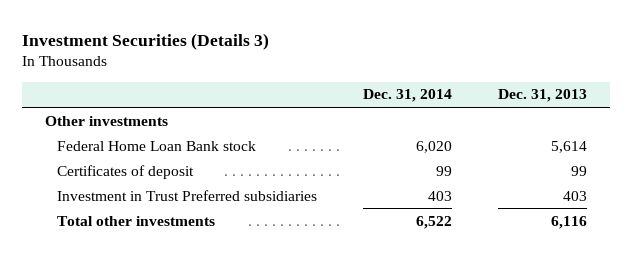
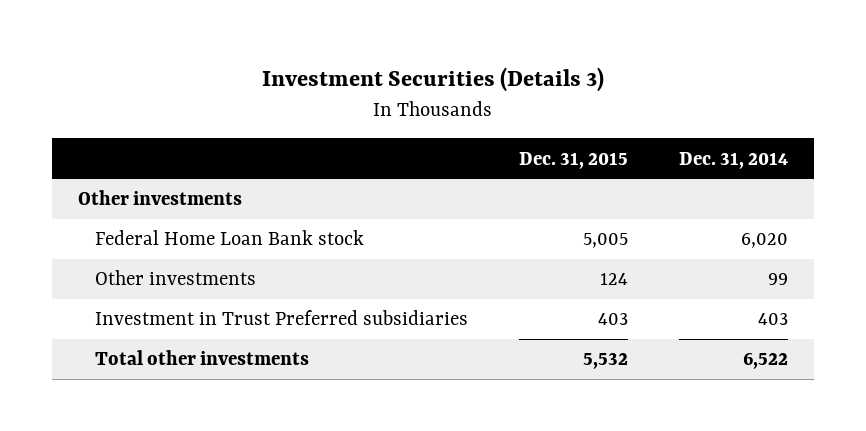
[497,89,587,103] Dec. 31, 2013 -> none
none -> [518,151,628,169] Dec. 31, 2015
[57,164,195,179] Certificates of deposit -> [94,270,256,286] Other investments

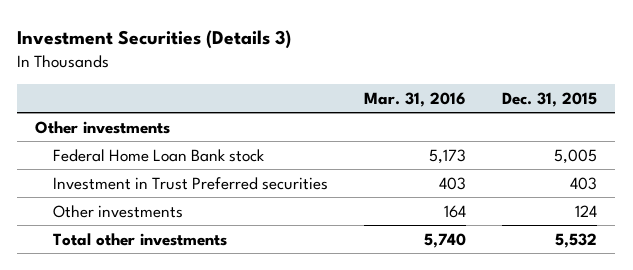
[679,151,789,169] Dec. 31, 2014 -> none
none -> [364,91,467,107] Mar. 31, 2016
none -> [53,176,329,190] Investment in Trust Preferred securities
[94,310,468,326] Investment in Trust Preferred subsidiaries -> none

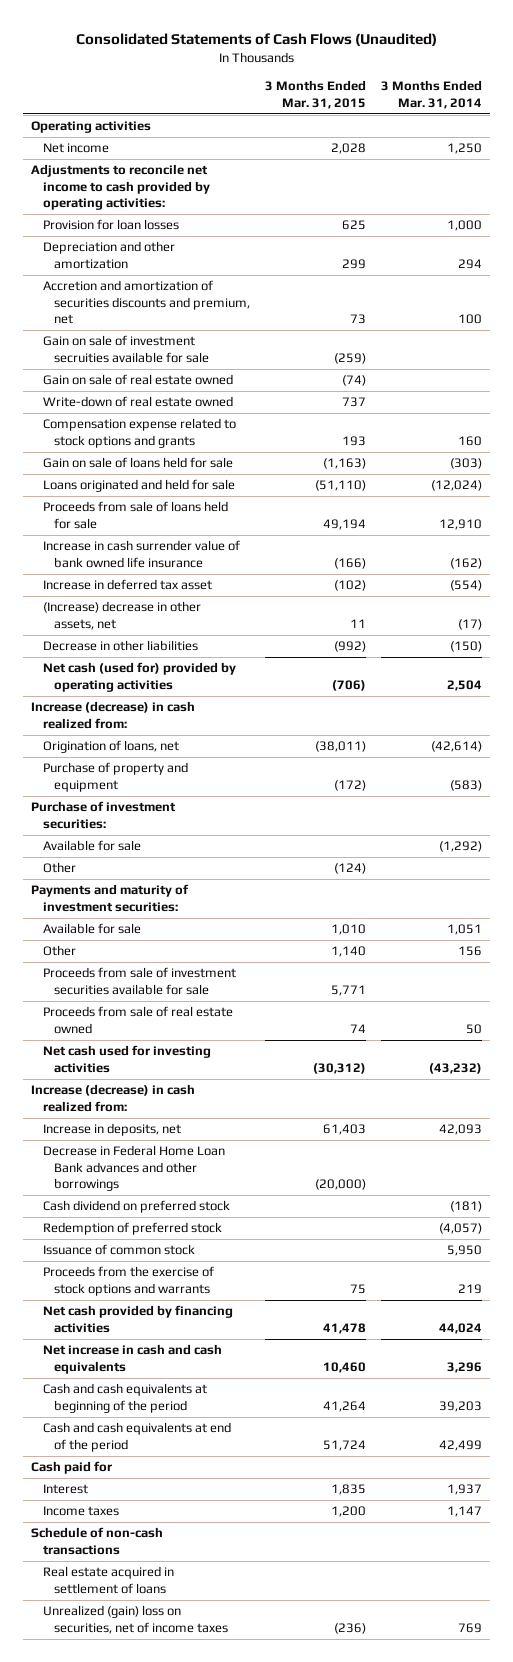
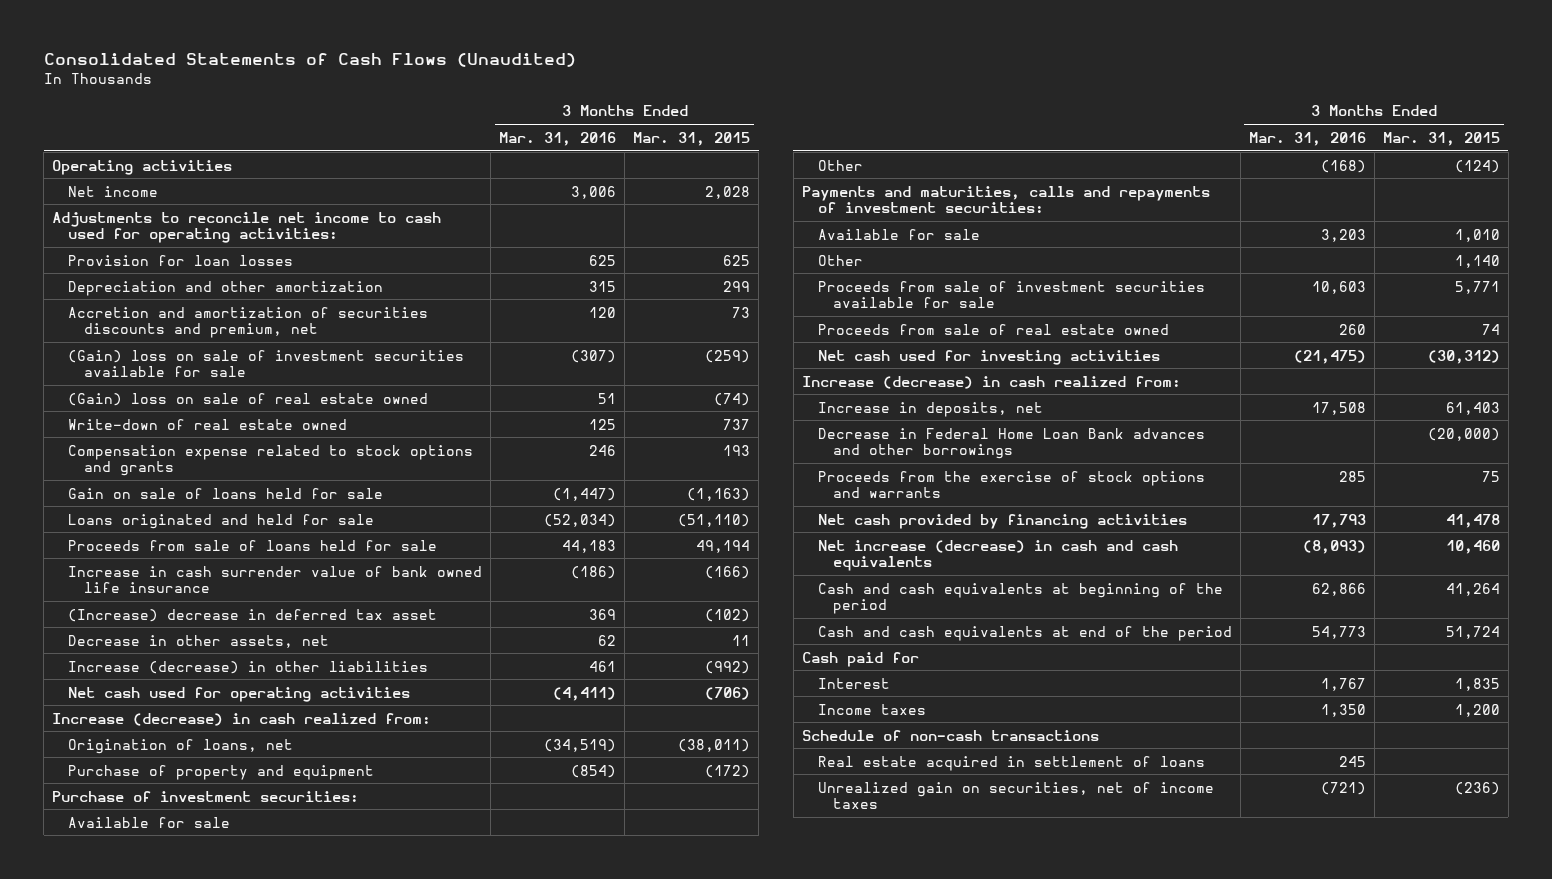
[381,80,483,109] 3 Months Ended Mar. 31, 2014 -> none
none -> [499,131,617,146] Mar. 31, 2016
[30,164,210,211] Adjustments to reconcile net income to cash provided by operating activities: -> [52,211,442,243] Adjustments to reconcile net income to cash used for operating activities:
[42,335,210,363] Gain on sale of investment secruities available for sale -> [67,349,464,377] (Gain) loss on sale of investment securities available for sale
[42,374,233,386] Gain on sale of real estate owned -> [67,392,428,406] (Gain) loss on sale of real estate owned
[42,579,212,591] Increase in deferred tax asset -> [67,608,437,622] (Increase) decrease in deferred tax asset
[42,601,201,630] (Increase) decrease in other assets, net -> [67,634,329,648] Decrease in other assets, net
[42,640,198,652] Decrease in other liabilities -> [67,660,428,674] Increase (decrease) in other liabilities
[42,662,236,692] Net cash (used for) provided by operating activities -> [67,686,410,702] Net cash used for operating activities
[30,884,189,912] Payments and maturity of investment securities: -> [801,185,1210,213] Payments and maturities, calls and repayments of investment securities:
[42,1200,230,1214] Cash dividend on preferred stock -> none
[42,1222,222,1236] Redemption of preferred stock -> none
[42,1244,195,1256] Issuance of common stock -> none
[42,1344,222,1374] Net increase in cash and cash equivalents -> [817,539,1178,571] Net increase (decrease) in cash and cash equivalents
[42,1605,229,1634] Unrealized (gain) loss on securities, net of income taxes -> [817,781,1214,809] Unrealized gain on securities, net of income taxes

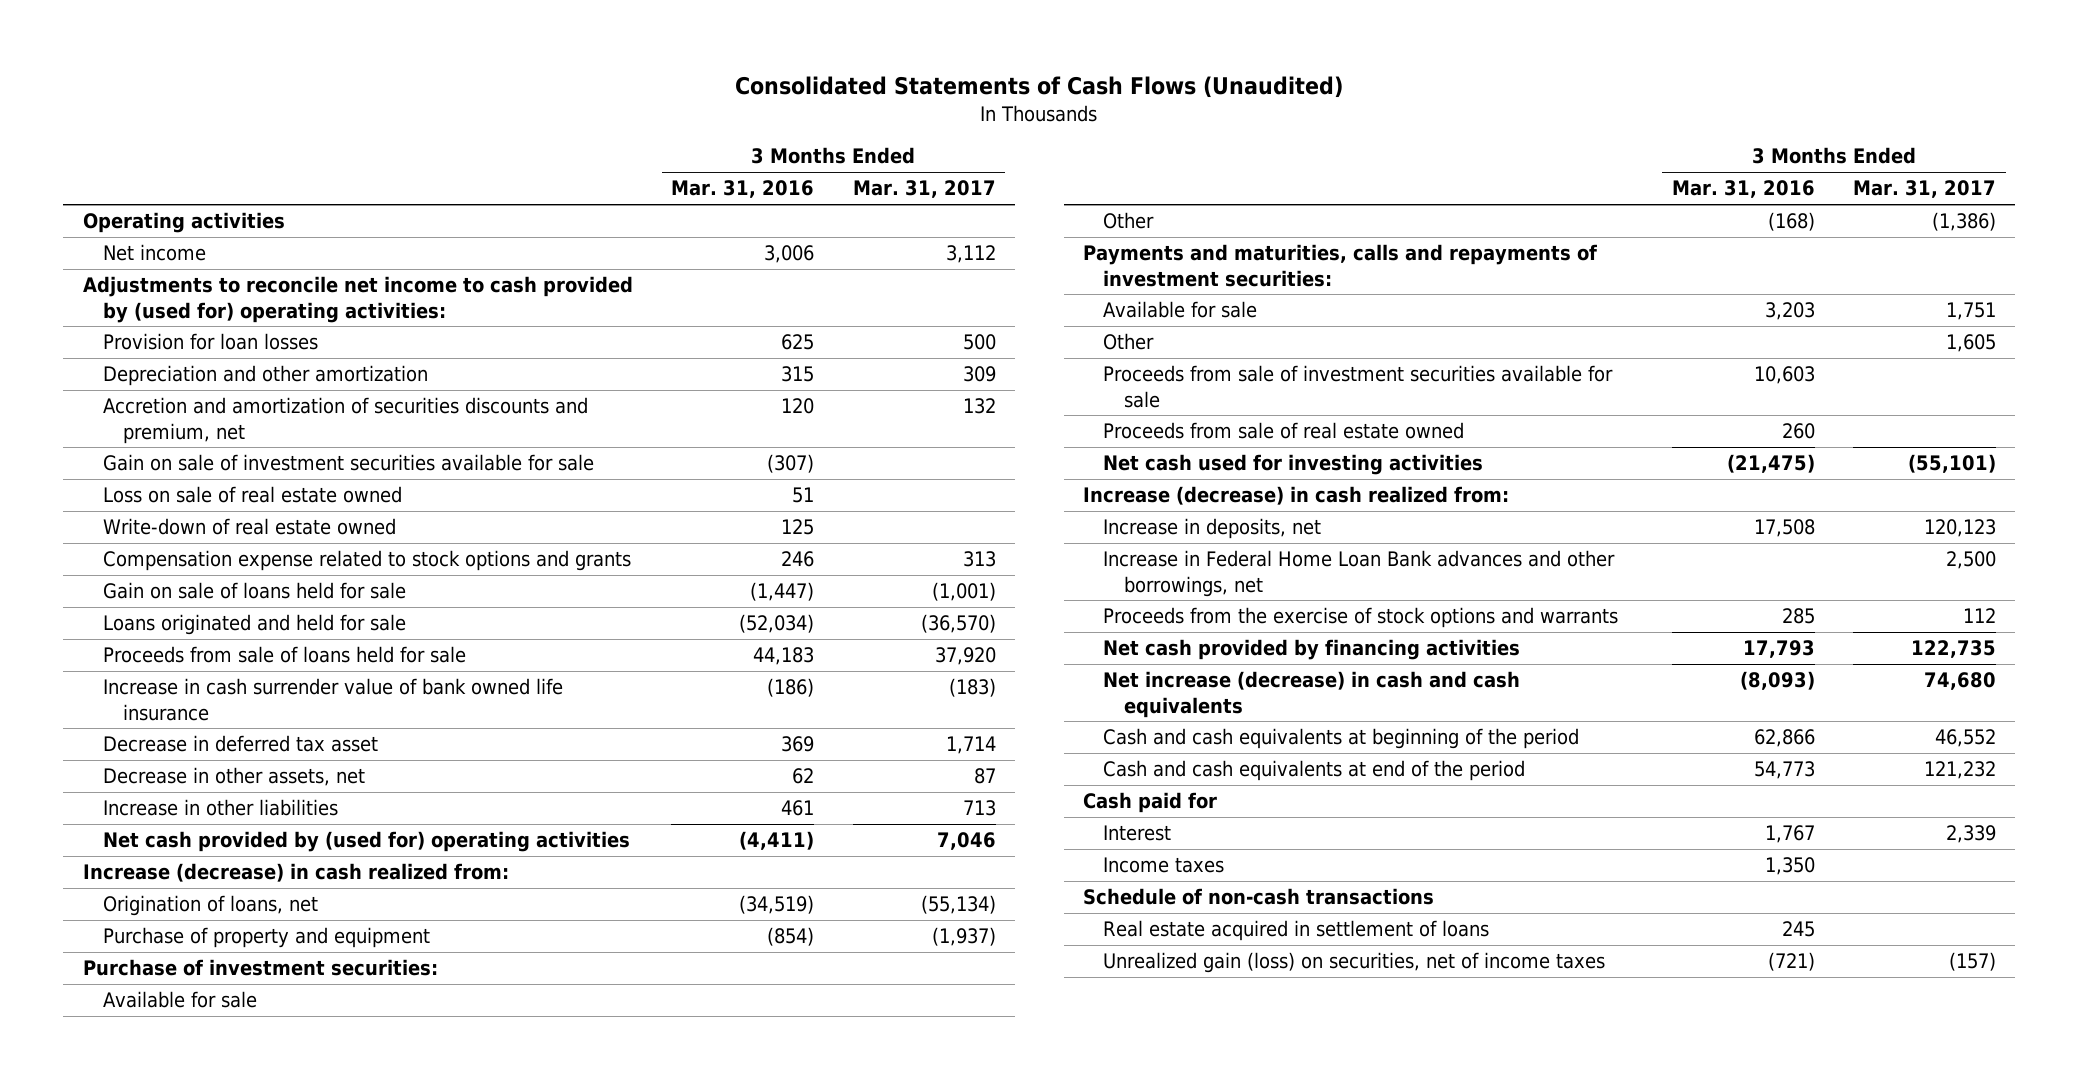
[633,131,751,146] Mar. 31, 2015 -> none
none -> [852,180,996,199] Mar. 31, 2017
[52,211,442,243] Adjustments to reconcile net income to cash used for operating activities: -> [82,276,633,323] Adjustments to reconcile net income to cash provided by (used for) operating activities:
[67,349,464,377] (Gain) loss on sale of investment securities available for sale -> [102,454,594,472] Gain on sale of investment securities available for sale
[67,392,428,406] (Gain) loss on sale of real estate owned -> [102,486,402,504] Loss on sale of real estate owned
[67,608,437,622] (Increase) decrease in deferred tax asset -> [102,735,378,753] Decrease in deferred tax asset
[67,660,428,674] Increase (decrease) in other liabilities -> [102,799,338,817] Increase in other liabilities
[67,686,410,702] Net cash used for operating activities -> [102,831,630,853] Net cash provided by (used for) operating activities
[817,427,1205,459] Decrease in Federal Home Loan Bank advances and other borrowings -> [1103,550,1616,597] Increase in Federal Home Loan Bank advances and other borrowings, net
[817,781,1214,809] Unrealized gain on securities, net of income taxes -> [1103,952,1606,974] Unrealized gain (loss) on securities, net of income taxes

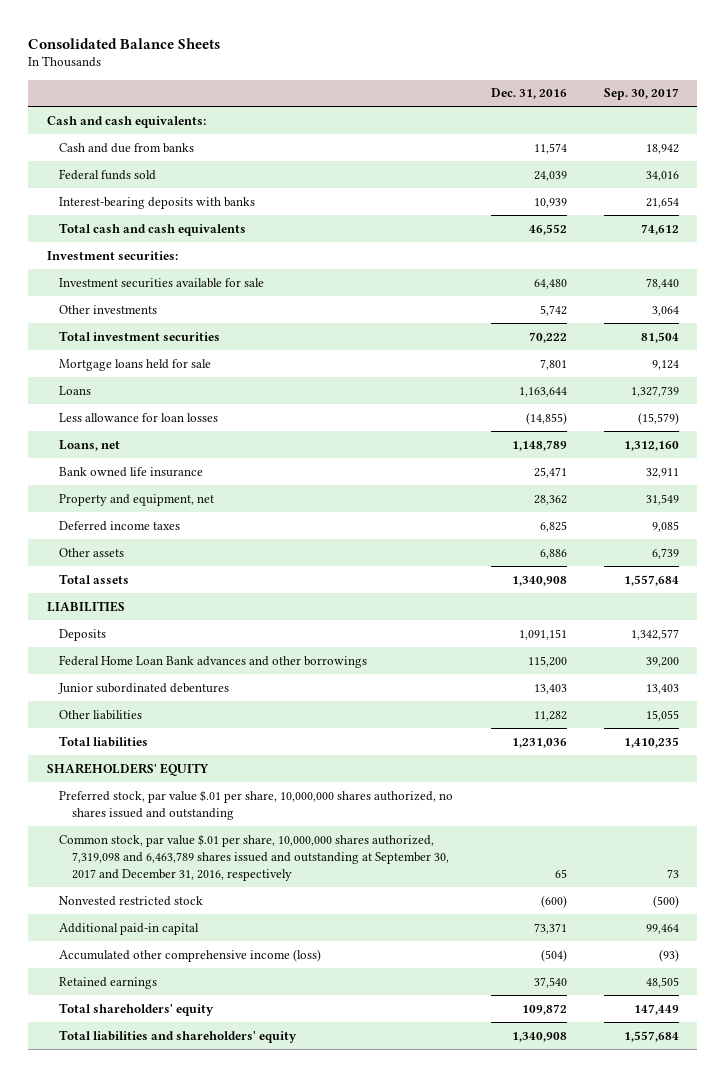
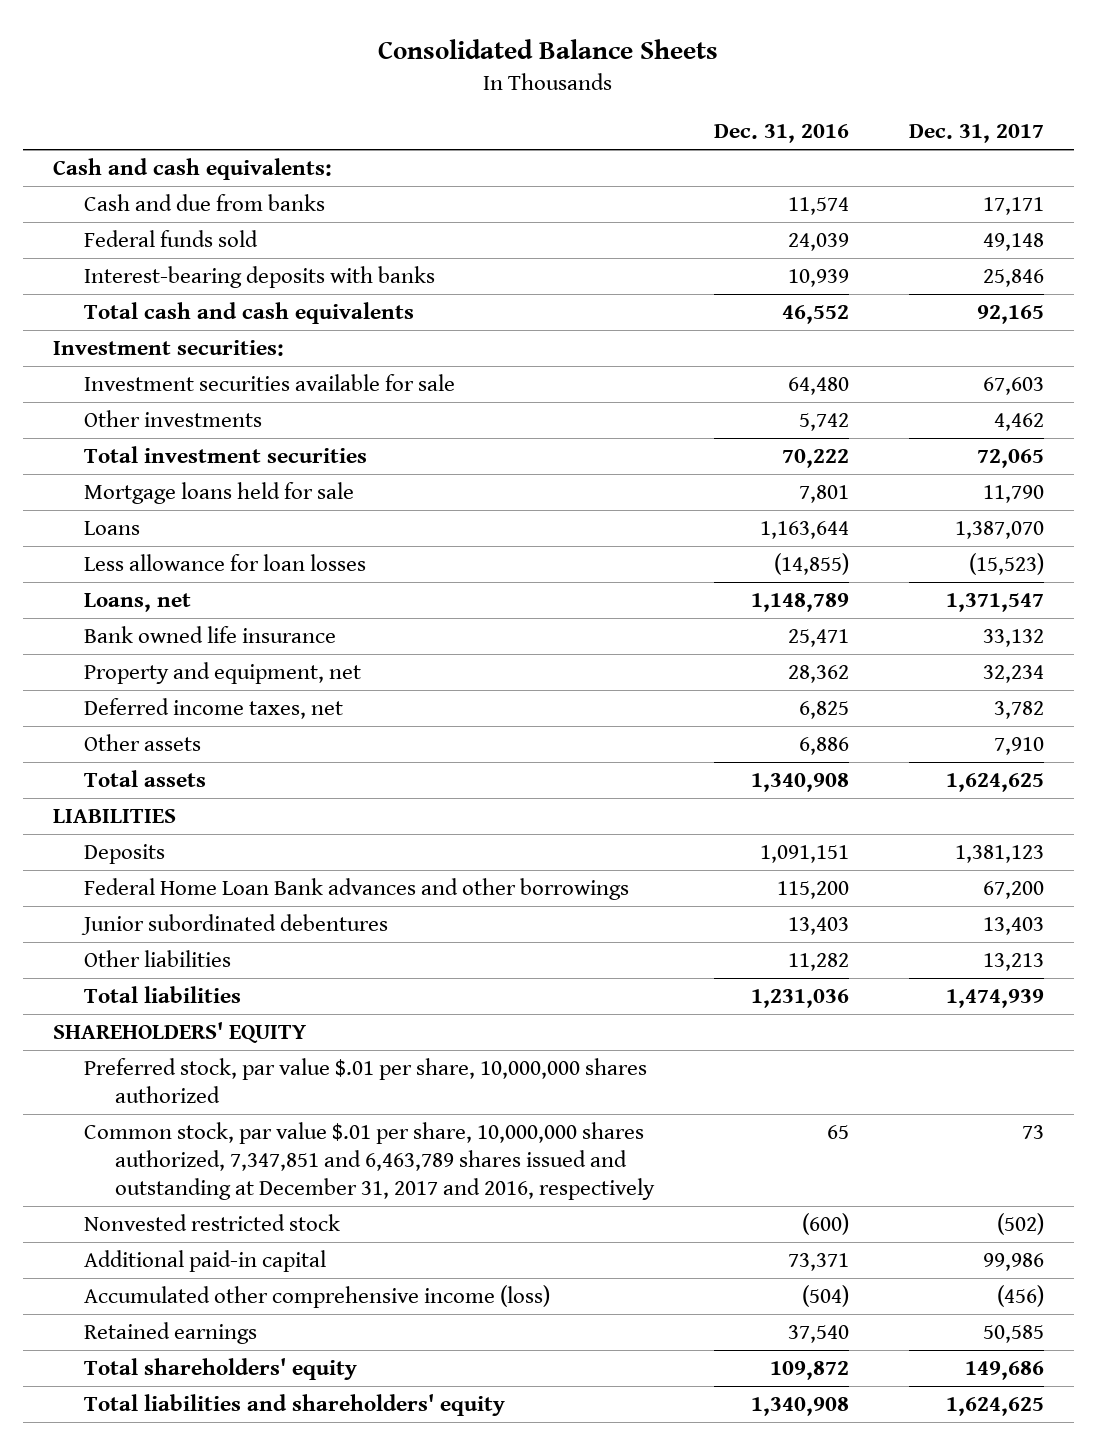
[603,88,679,101] Sep. 30, 2017 -> none
none -> [908,124,1044,144] Dec. 31, 2017
[59,520,181,531] Deferred income taxes -> [83,698,343,720] Deferred income taxes, net
[59,789,454,820] Preferred stock, par value $.01 per share, 10,000,000 shares authorized, no shares issued and outstanding -> [83,1058,647,1104] Preferred stock, par value $.01 per share, 10,000,000 shares authorized
[59,833,450,881] Common stock, par value $.01 per share, 10,000,000 shares authorized, 7,319,098 and 6,463,789 shares issued and outstanding at September 30, 2017 and December 31, 2016, respectively -> [83,1122,655,1201] Common stock, par value $.01 per share, 10,000,000 shares authorized, 7,347,851 and 6,463,789 shares issued and outstanding at December 31, 2017 and 2016, respectively

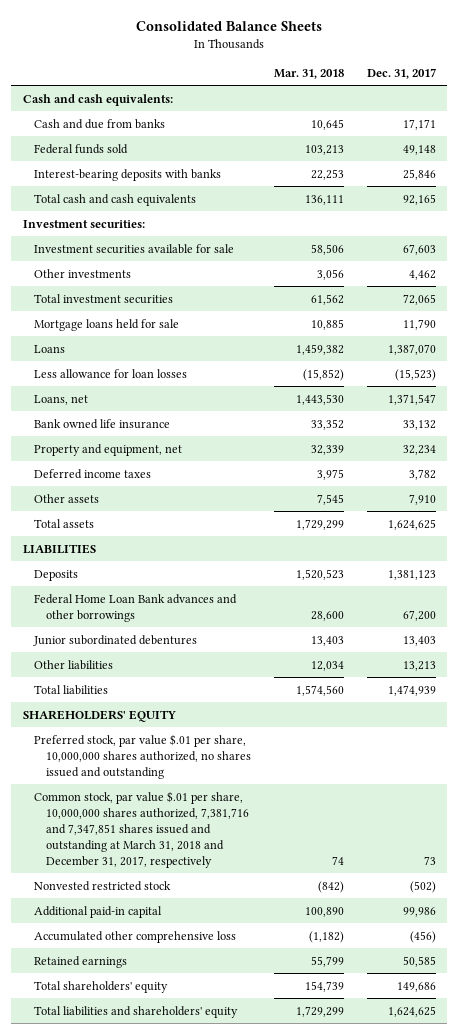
[713,124,849,144] Dec. 31, 2016 -> none
none -> [274,68,345,79] Mar. 31, 2018
[83,698,343,720] Deferred income taxes, net -> [34,468,152,479] Deferred income taxes
[83,1058,647,1104] Preferred stock, par value $.01 per share, 10,000,000 shares authorized -> [34,733,252,779] Preferred stock, par value $.01 per share, 10,000,000 shares authorized, no shares issued and outstanding
[83,1122,655,1201] Common stock, par value $.01 per share, 10,000,000 shares authorized, 7,347,851 and 6,463,789 shares issued and outstanding at December 31, 2017 and 2016, respectively -> [34,790,250,869] Common stock, par value $.01 per share, 10,000,000 shares authorized, 7,381,716 and 7,347,851 shares issued and outstanding at March 31, 2018 and December 31, 2017, respectively
[83,1285,550,1309] Accumulated other comprehensive income (loss) -> [34,930,237,943] Accumulated other comprehensive loss

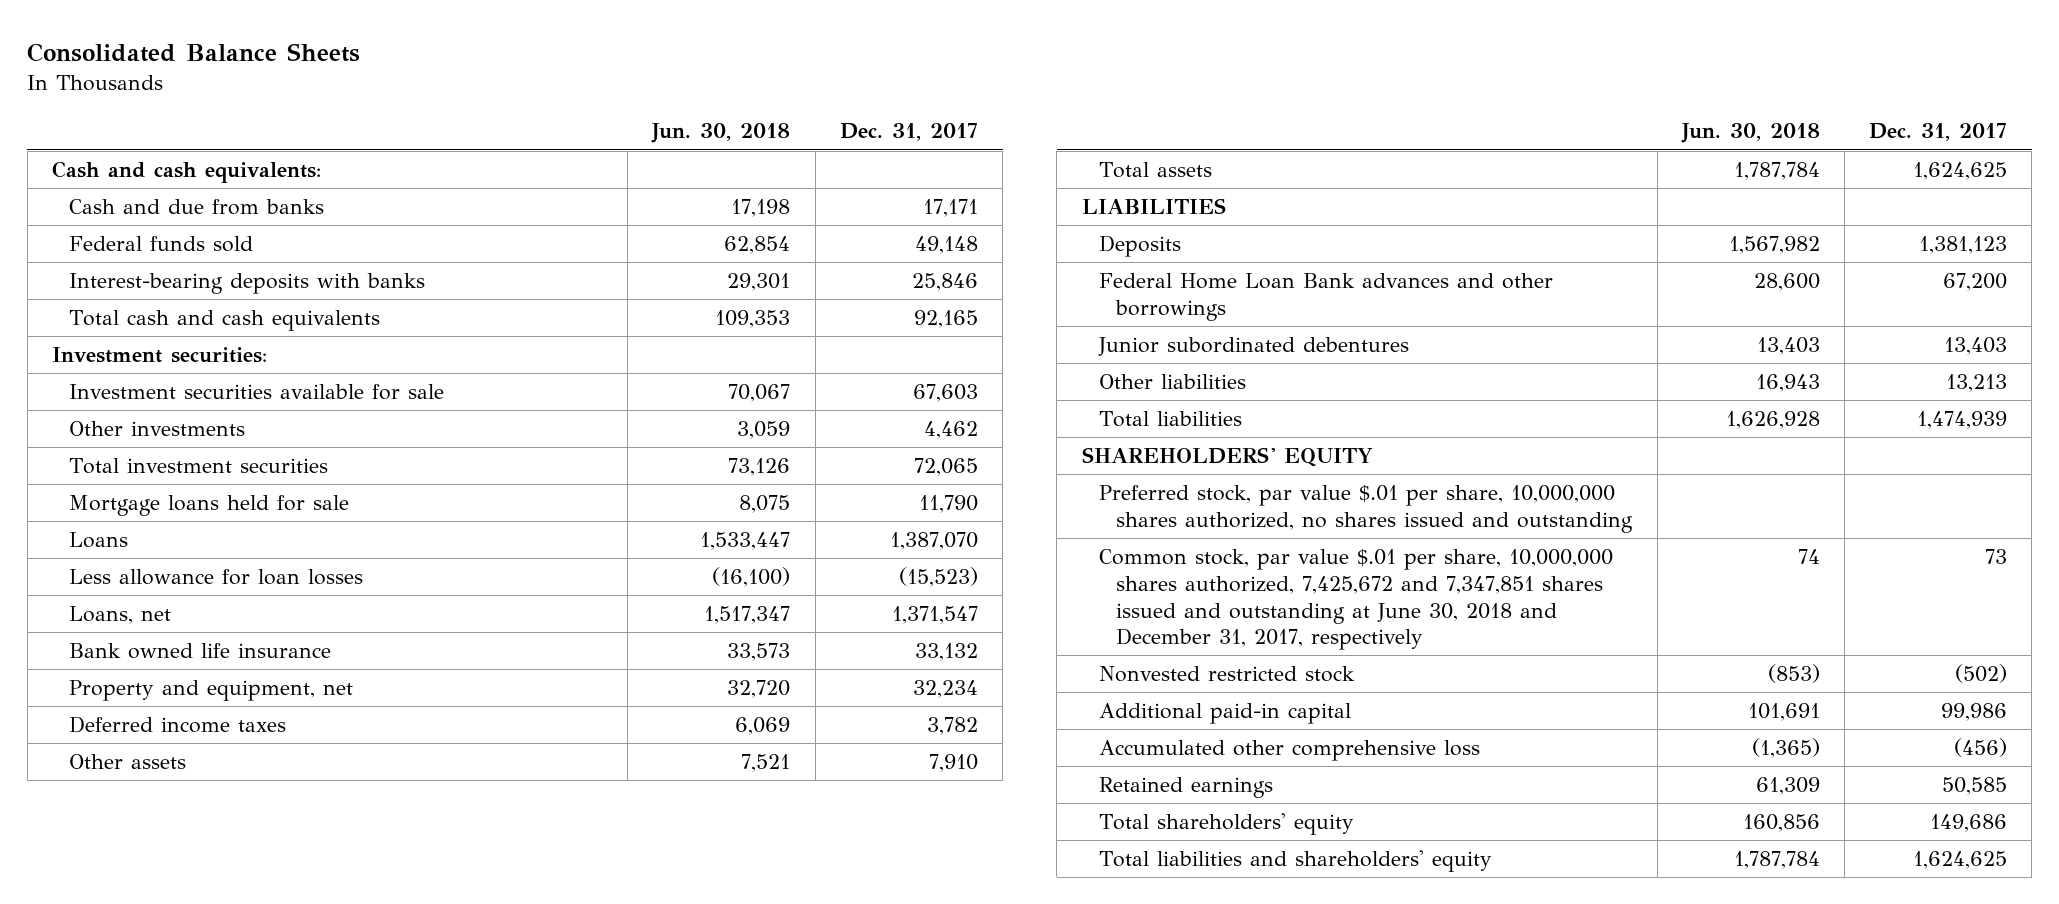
[274,68,345,79] Mar. 31, 2018 -> none
none -> [651,123,791,144] Jun. 30, 2018
[34,790,250,869] Common stock, par value $.01 per share, 10,000,000 shares authorized, 7,381,716 and 7,347,851 shares issued and outstanding at March 31, 2018 and December 31, 2017, respectively -> [1098,549,1613,651] Common stock, par value $.01 per share, 10,000,000 shares authorized, 7,425,672 and 7,347,851 shares issued and outstanding at June 30, 2018 and December 31, 2017, respectively

